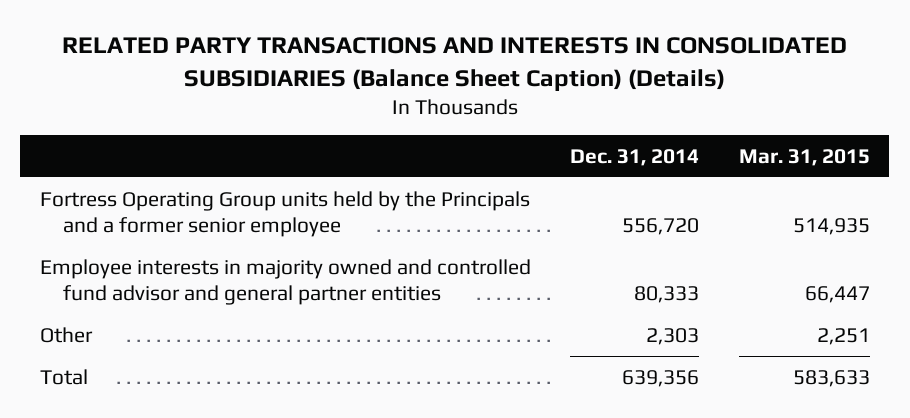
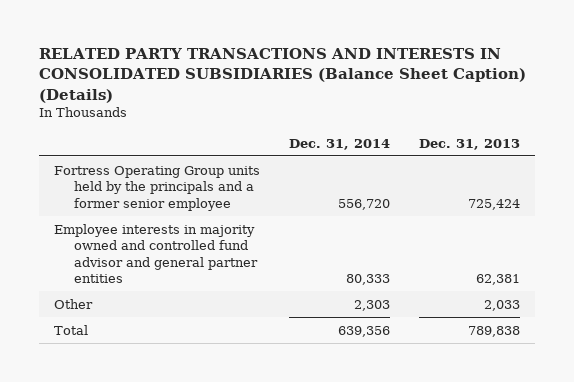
[738,148,870,166] Mar. 31, 2015 -> none
none -> [419,138,521,150] Dec. 31, 2013
[39,190,530,238] Fortress Operating Group units held by the Principals and a former senior employee -> [53,165,260,211] Fortress Operating Group units held by the principals and a former senior employee

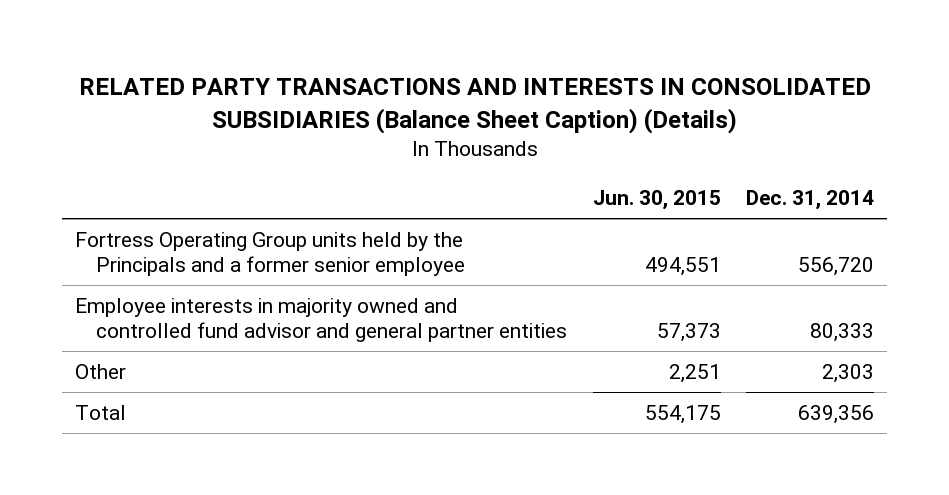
[419,138,521,150] Dec. 31, 2013 -> none
none -> [592,190,721,211] Jun. 30, 2015
[53,165,260,211] Fortress Operating Group units held by the principals and a former senior employee -> [75,232,466,276] Fortress Operating Group units held by the Principals and a former senior employee

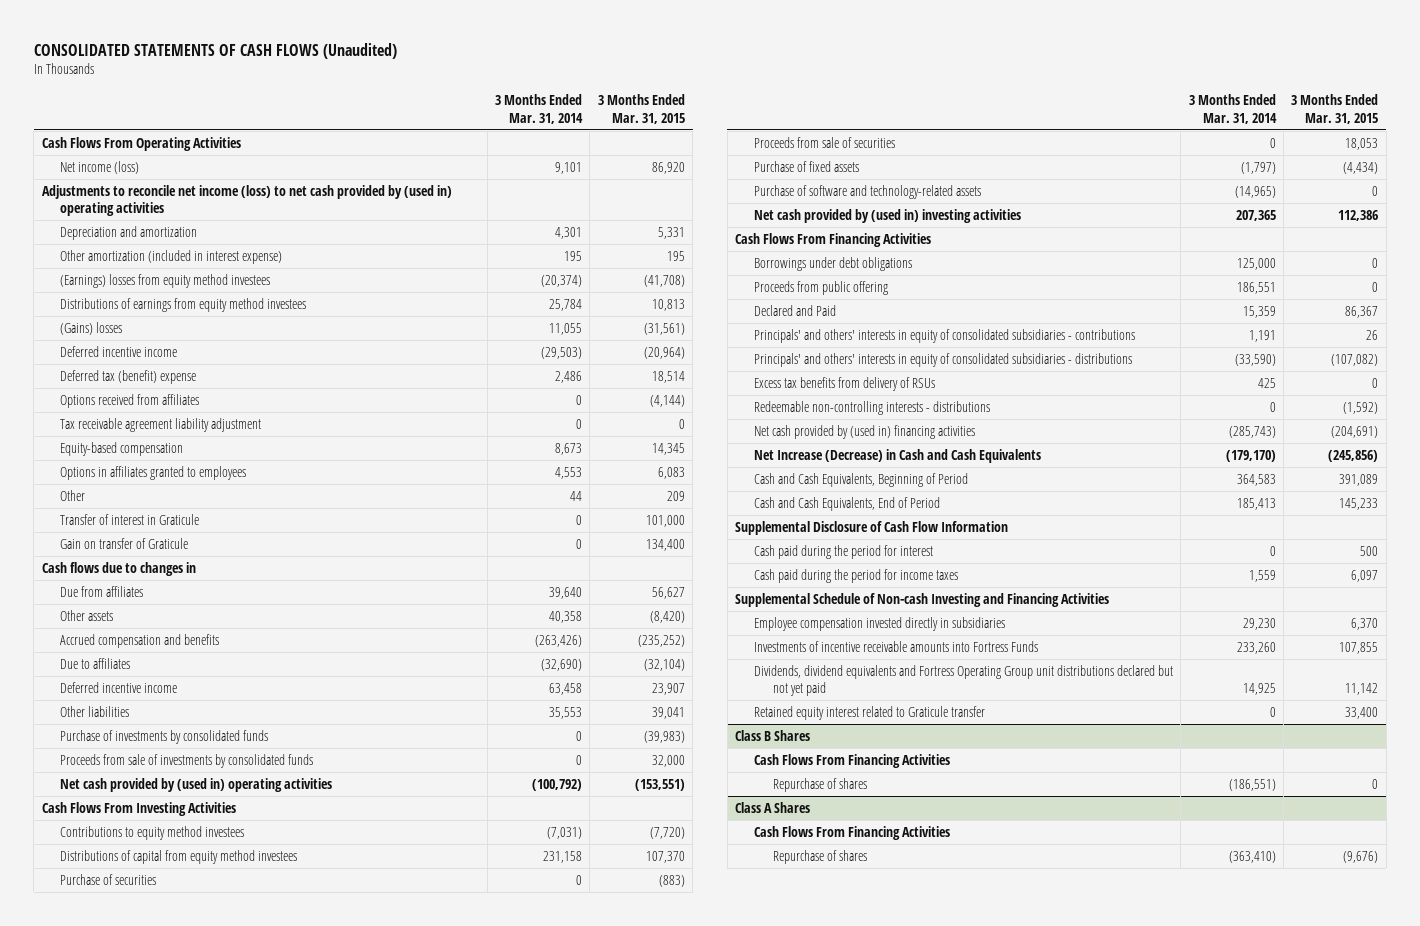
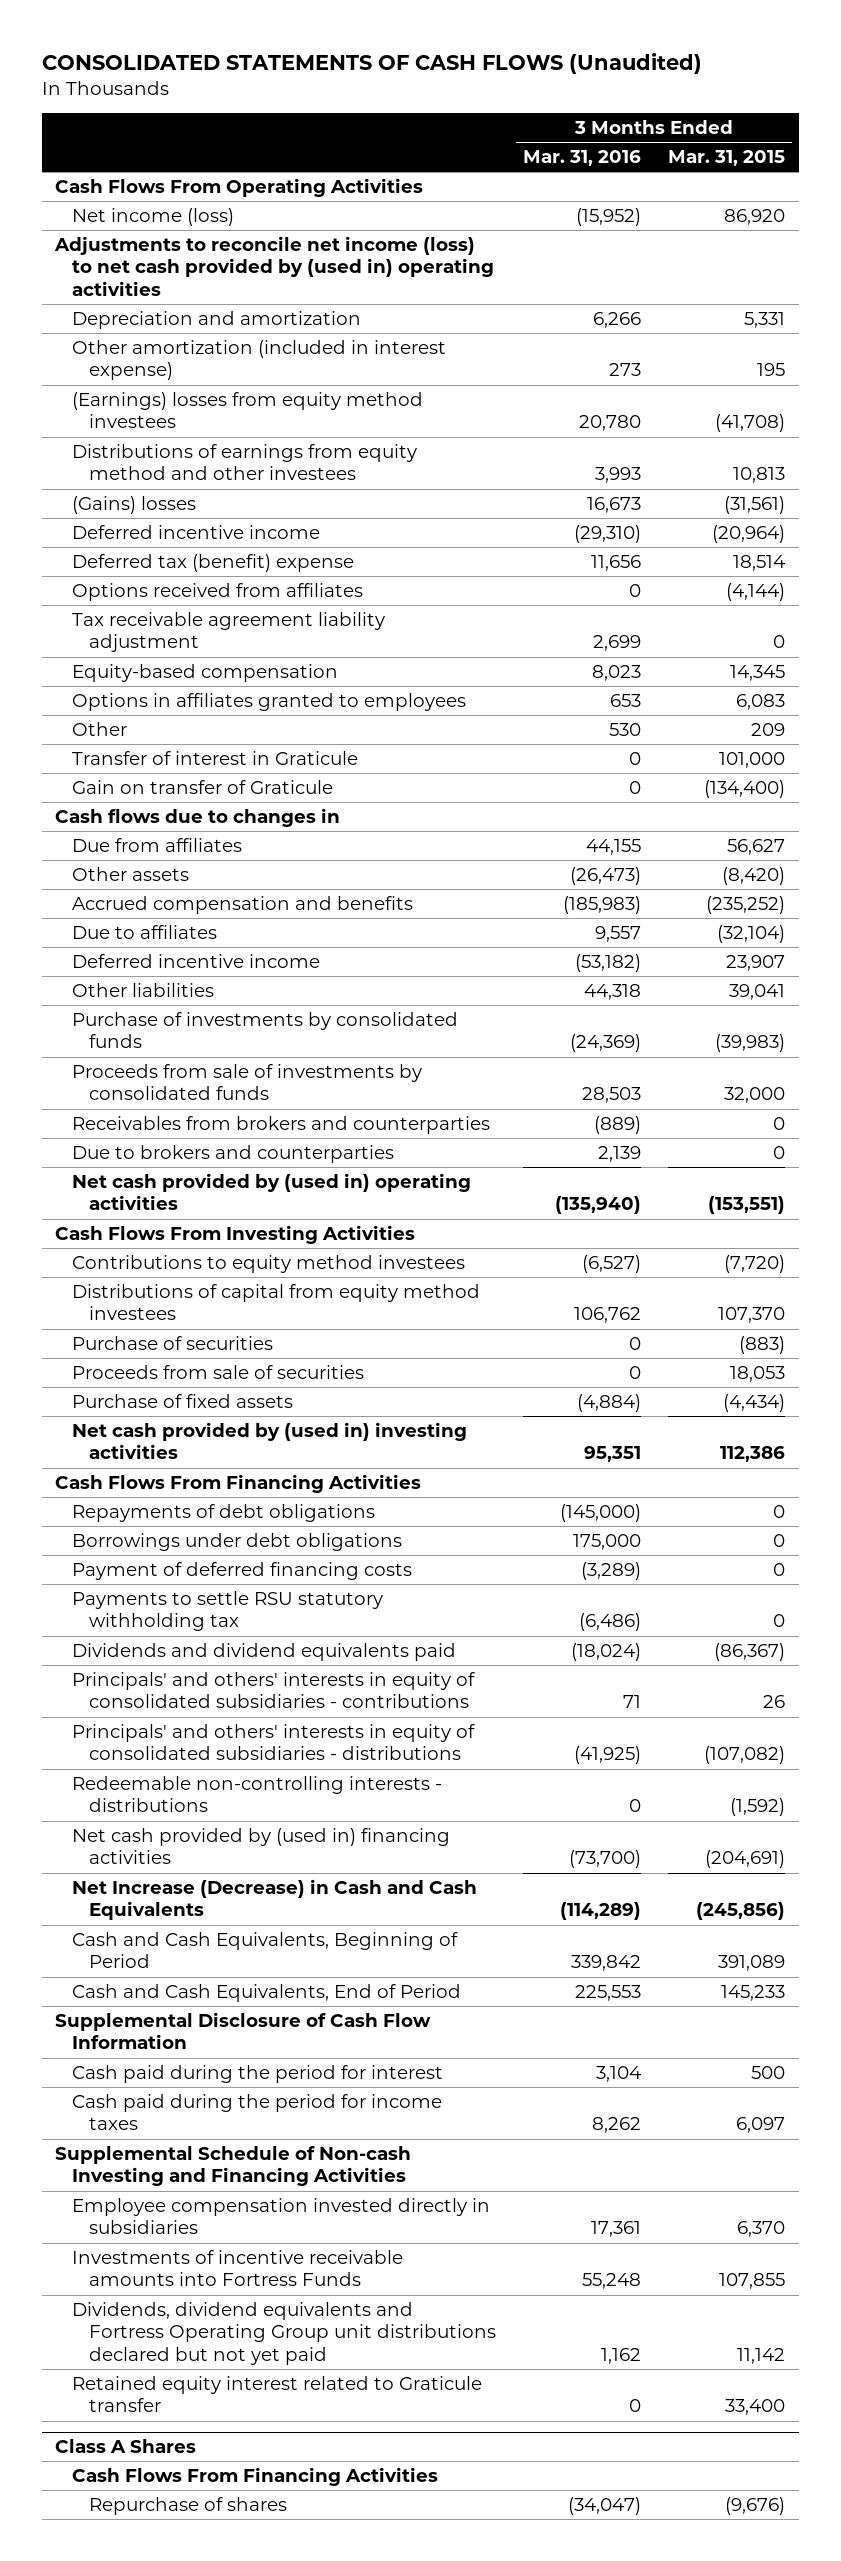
[495,93,584,124] 3 Months Ended Mar. 31, 2014 -> none
none -> [522,150,641,167] Mar. 31, 2016
[60,297,307,312] Distributions of earnings from equity method investees -> [71,443,417,481] Distributions of earnings from equity method and other investees
[645,538,685,551] 134,400 -> [704,779,786,798] (134,400)
none -> [71,1115,490,1134] Receivables from brokers and counterparties
none -> [71,1144,394,1163] Due to brokers and counterparties
[753,184,981,199] Purchase of software and technology-related assets -> none
none -> [71,1503,375,1522] Repayments of debt obligations
[753,280,888,295] Proceeds from public offering -> none
none -> [71,1561,412,1580] Payment of deferred financing costs
none -> [71,1590,383,1632] Payments to settle RSU statutory withholding tax
[753,304,836,316] Declared and Paid -> [71,1642,456,1661] Dividends and dividend equivalents paid
[1345,305,1379,318] 86,367 -> [714,1642,786,1661] (86,367)
[753,376,935,391] Excess tax benefits from delivery of RSUs -> none
[735,729,811,741] Class B Shares -> none
[753,753,950,768] Cash Flows From Financing Activities -> none
[772,777,867,792] Repurchase of shares -> none

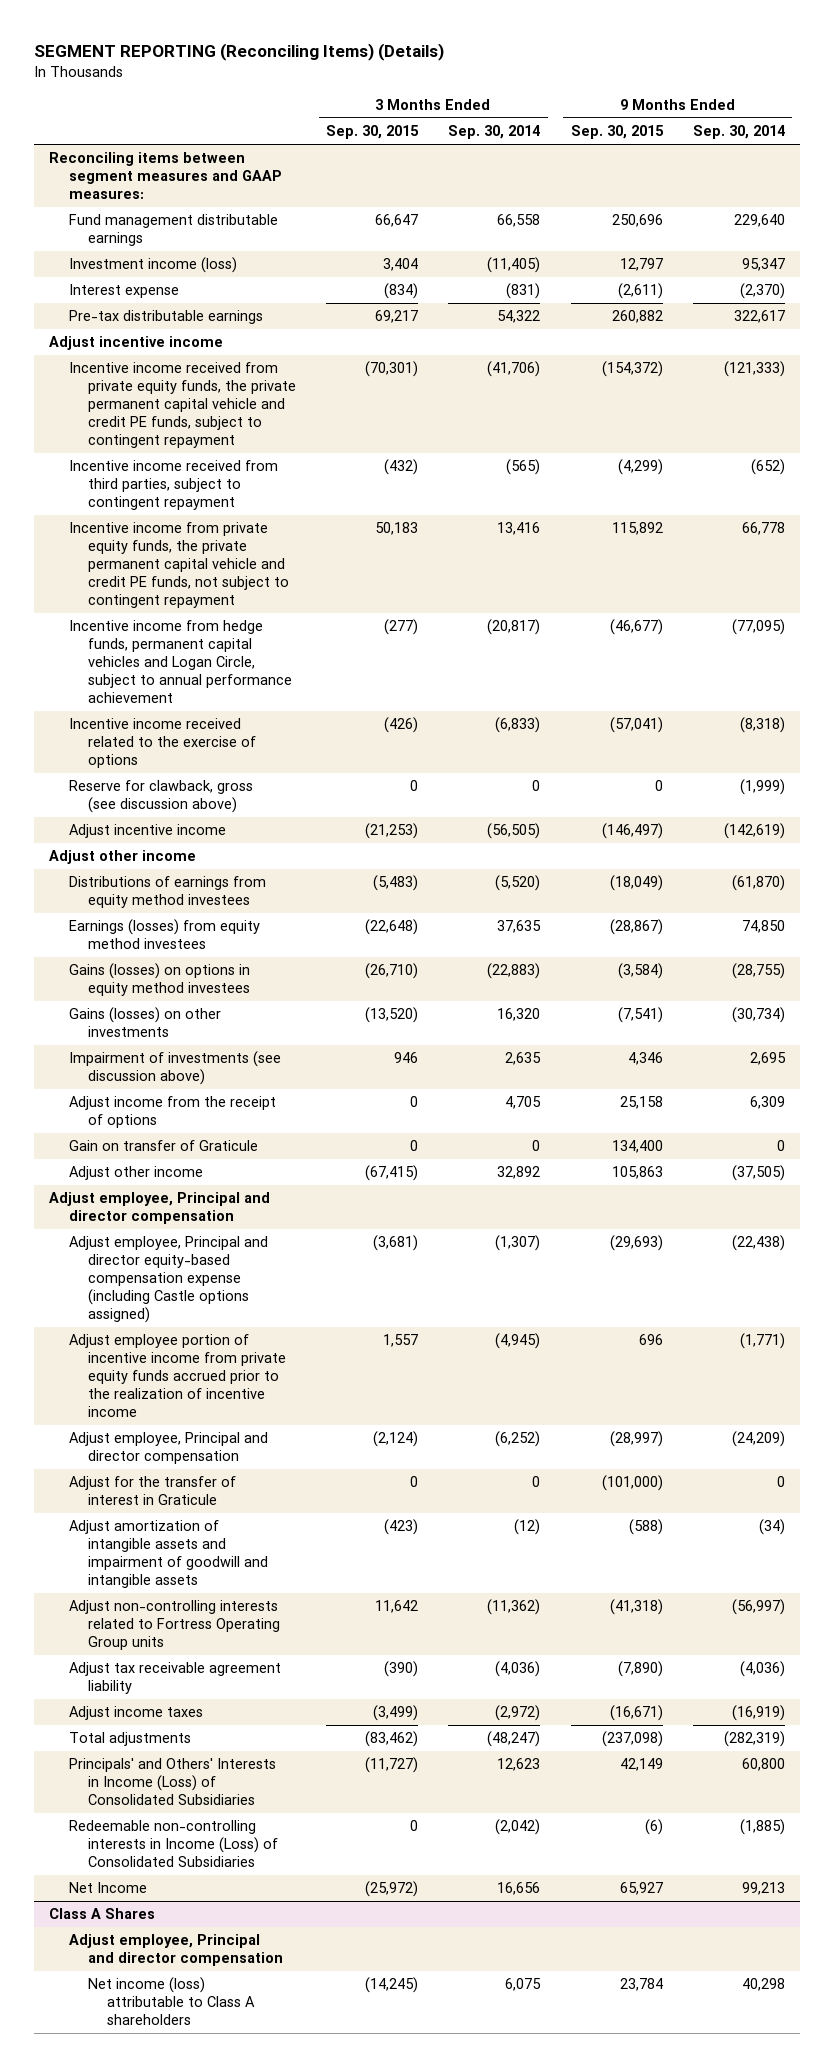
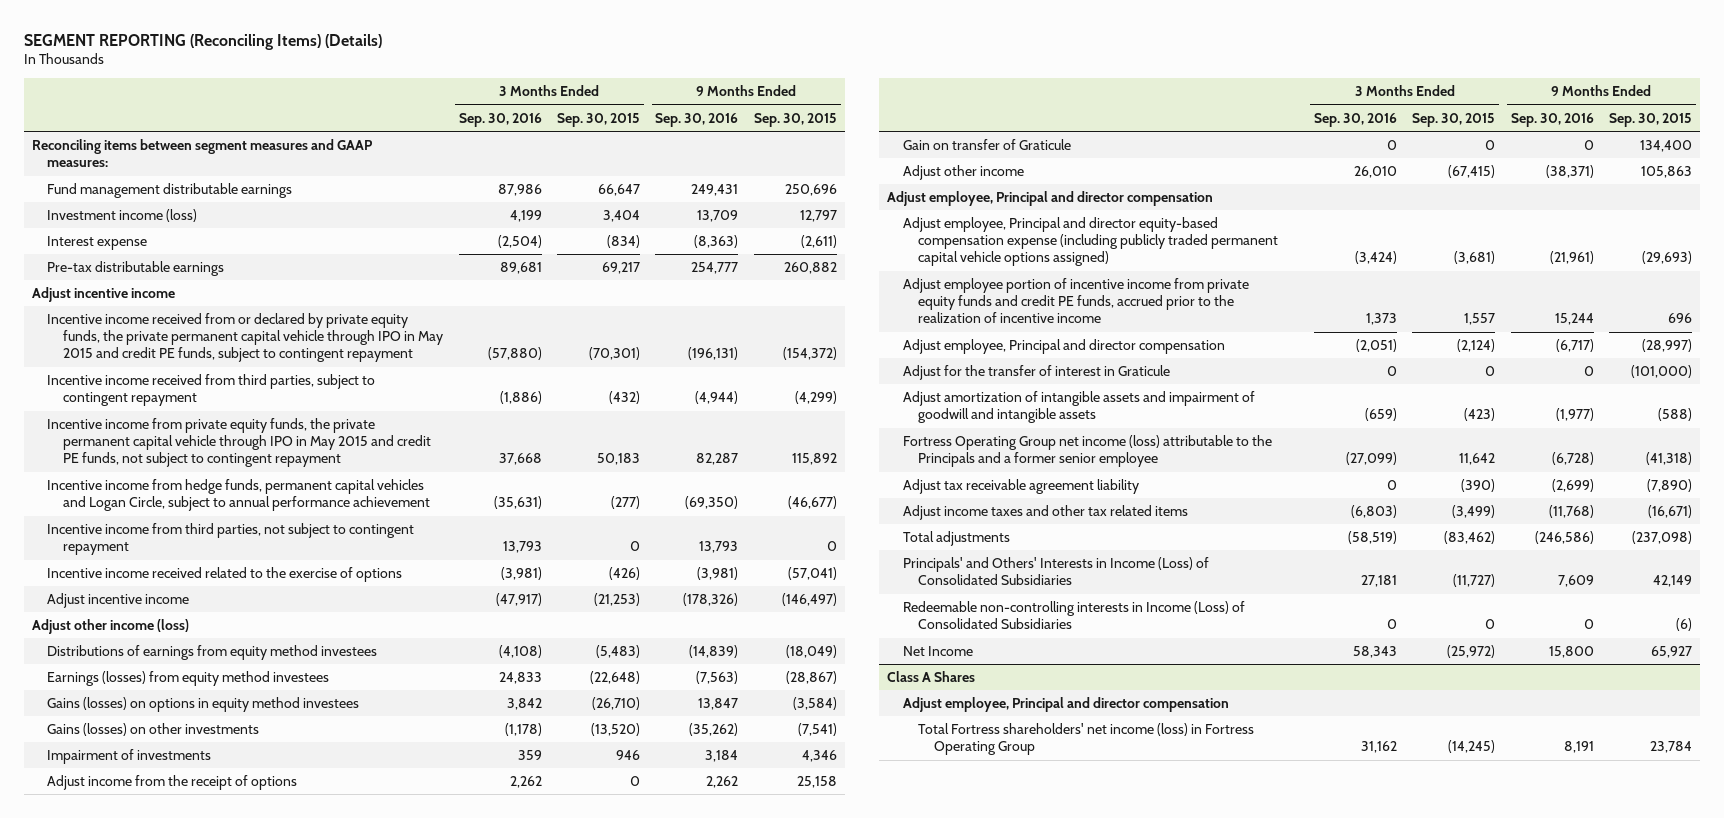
[448,125,541,140] Sep. 30, 2014 -> none
[692,125,785,140] Sep. 30, 2014 -> none
none -> [458,112,542,127] Sep. 30, 2016
none -> [655,112,739,127] Sep. 30, 2016
[68,362,297,449] Incentive income received from private equity funds, the private permanent capital vehicle and credit PE funds, subject to contingent repayment -> [47,313,444,363] Incentive income received from or declared by private equity funds, the private permanent capital vehicle through IPO in May 2015 and credit PE funds, subject to contingent repayment
[68,522,290,609] Incentive income from private equity funds, the private permanent capital vehicle and credit PE funds, not subject to contingent repayment -> [47,418,432,468] Incentive income from private equity funds, the private permanent capital vehicle through IPO in May 2015 and credit PE funds, not subject to contingent repayment
none -> [47,523,415,556] Incentive income from third parties, not subject to contingent repayment
[68,780,253,814] Reserve for clawback, gross (see discussion above) -> none
[49,850,197,865] Adjust other income -> [31,619,189,635] Adjust other income (loss)
[68,1051,281,1086] Impairment of investments (see discussion above) -> [47,749,212,765] Impairment of investments
[68,1236,268,1324] Adjust employee, Principal and director equity-based compensation expense (including Castle options assigned) -> [902,217,1279,267] Adjust employee, Principal and director equity-based compensation expense (including publicly traded permanent capital vehicle options assigned)
[68,1334,287,1418] Adjust employee portion of incentive income from private equity funds accrued prior to the realization of incentive income -> [902,278,1249,324] Adjust employee portion of incentive income from private equity funds and credit PE funds, accrued prior to the realization of incentive income
[68,1600,281,1651] Adjust non-controlling interests related to Fortress Operating Group units -> [902,435,1272,468] Fortress Operating Group net income (loss) attributable to the Principals and a former senior employee
[68,1706,203,1721] Adjust income taxes -> [902,505,1188,521] Adjust income taxes and other tax related items
[88,1977,256,2026] Net income (loss) attributable to Class A shareholders -> [918,723,1255,756] Total Fortress shareholders' net income (loss) in Fortress Operating Group

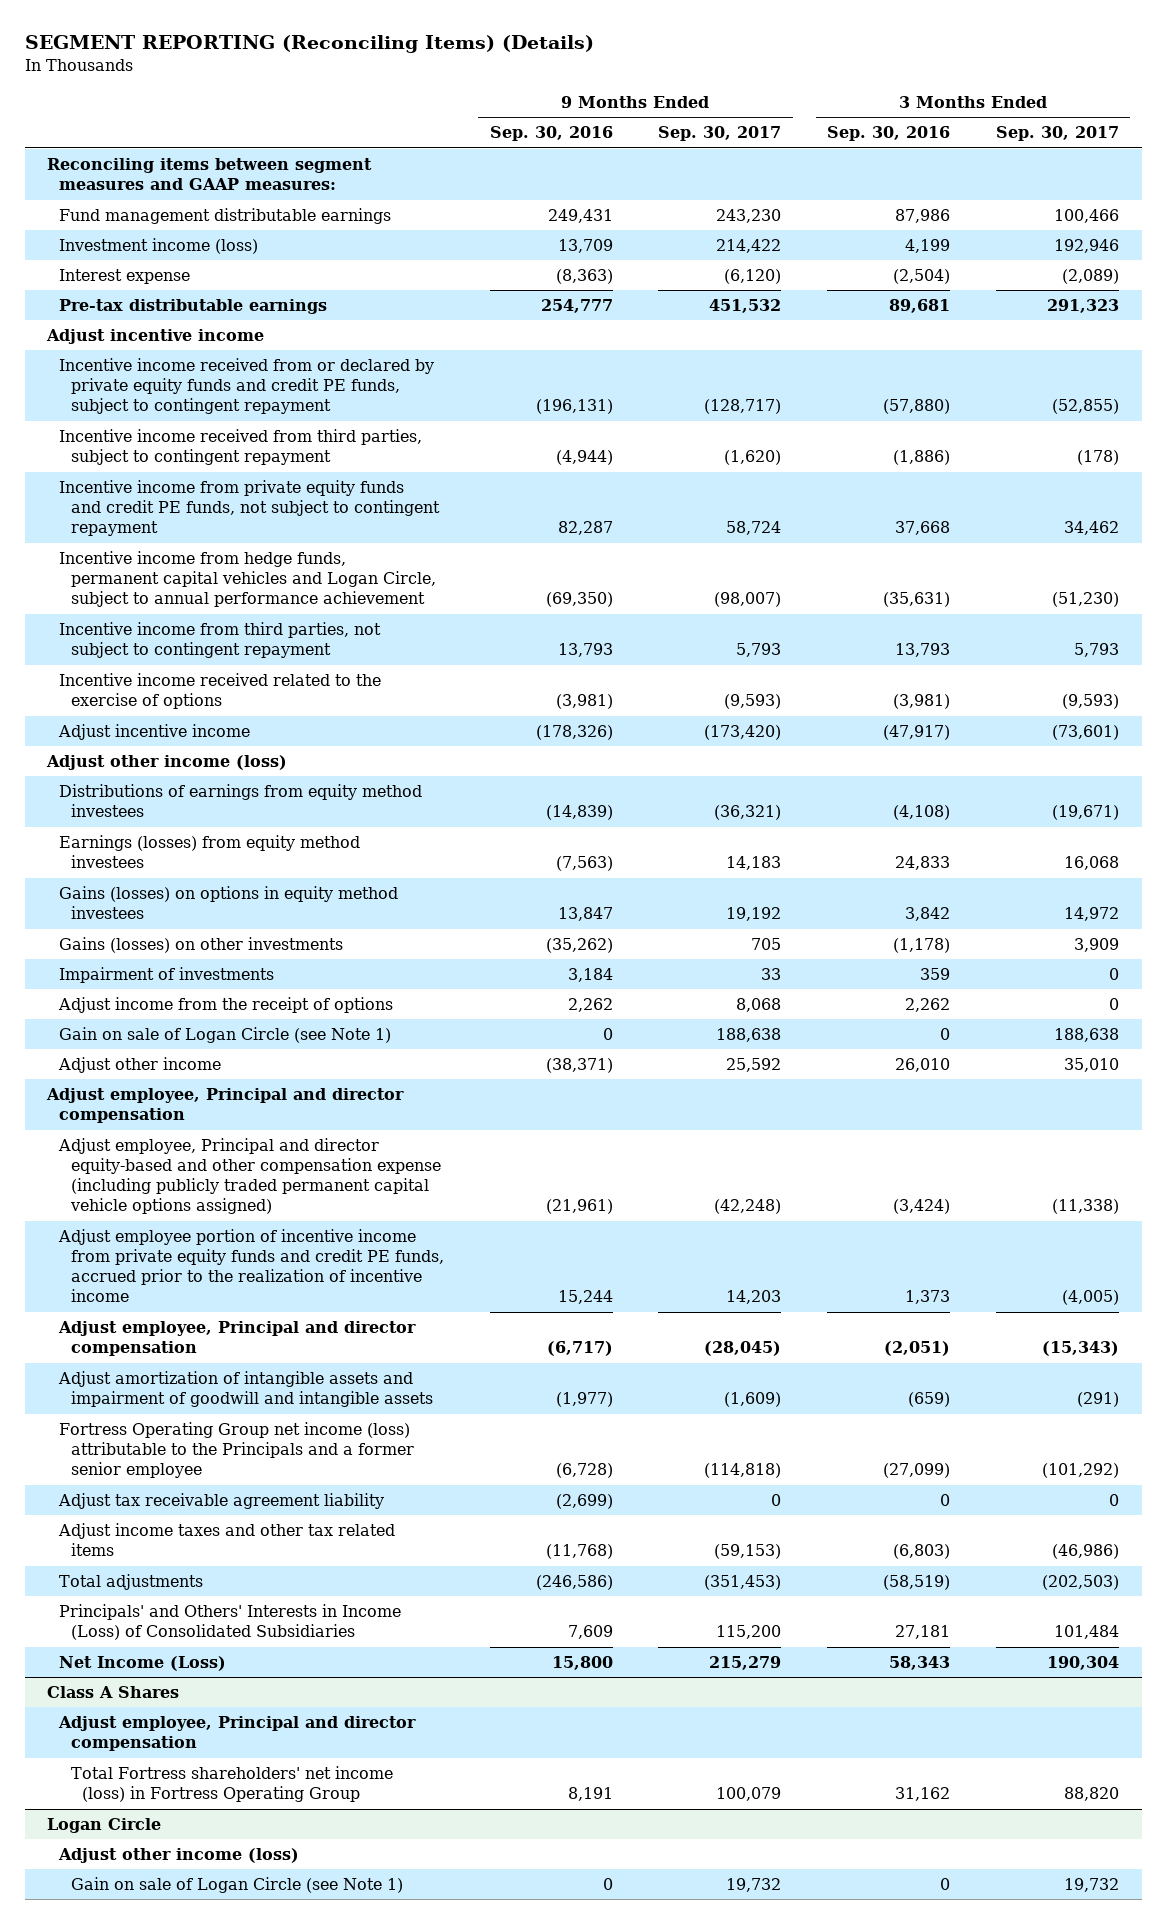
[557,112,641,127] Sep. 30, 2015 -> none
[753,112,837,127] Sep. 30, 2015 -> none
none -> [658,126,782,142] Sep. 30, 2017
none -> [995,126,1119,142] Sep. 30, 2017
[47,313,444,363] Incentive income received from or declared by private equity funds, the private permanent capital vehicle through IPO in May 2015 and credit PE funds, subject to contingent repayment -> [59,358,435,415] Incentive income received from or declared by private equity funds and credit PE funds, subject to contingent repayment
[47,418,432,468] Incentive income from private equity funds, the private permanent capital vehicle through IPO in May 2015 and credit PE funds, not subject to contingent repayment -> [59,480,440,537] Incentive income from private equity funds and credit PE funds, not subject to contingent repayment
[902,139,1071,151] Gain on transfer of Graticule -> none
none -> [59,1027,392,1044] Gain on sale of Logan Circle (see Note 1)
[902,217,1279,267] Adjust employee, Principal and director equity-based compensation expense (including publicly traded permanent capital vehicle options assigned) -> [58,1138,441,1215] Adjust employee, Principal and director equity-based and other compensation expense (including publicly traded permanent capital vehicle options assigned)
[902,365,1170,381] Adjust for the transfer of interest in Graticule -> none
[902,601,1245,630] Redeemable non-controlling interests in Income (Loss) of Consolidated Subsidiaries -> none
[902,646,973,657] Net Income -> [59,1656,227,1672] Net Income (Loss)
none -> [47,1818,162,1834] Logan Circle
none -> [58,1848,300,1864] Adjust other income (loss)
none -> [70,1877,403,1894] Gain on sale of Logan Circle (see Note 1)

